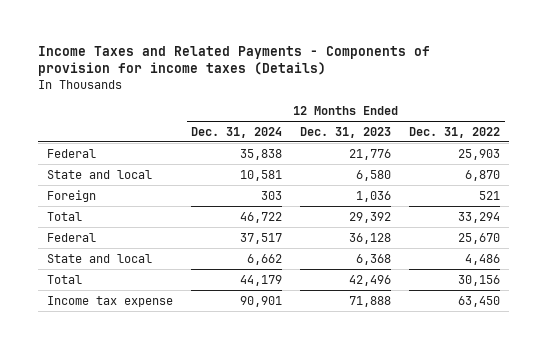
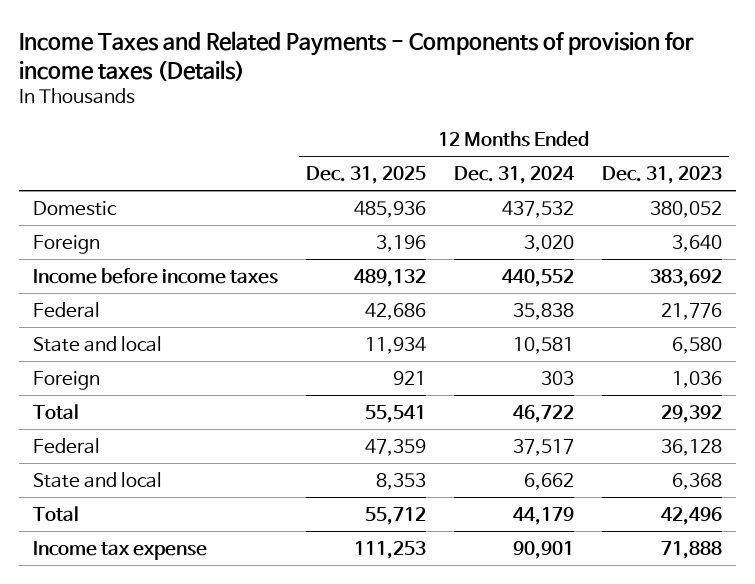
[409,126,501,138] Dec. 31, 2022 -> none
none -> [306,166,427,185] Dec. 31, 2025
none -> [33,200,118,216] Domestic
none -> [33,234,101,254] Foreign
none -> [33,267,279,284] Income before income taxes

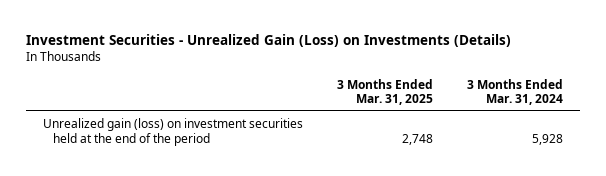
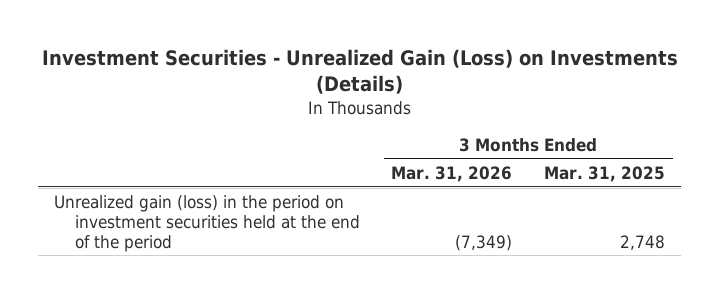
[466,78,563,106] 3 Months Ended Mar. 31, 2024 -> none
none -> [391,165,513,182] Mar. 31, 2026
[43,117,304,146] Unrealized gain (loss) on investment securities held at the end of the period -> [54,195,360,252] Unrealized gain (loss) in the period on investment securities held at the end of the period

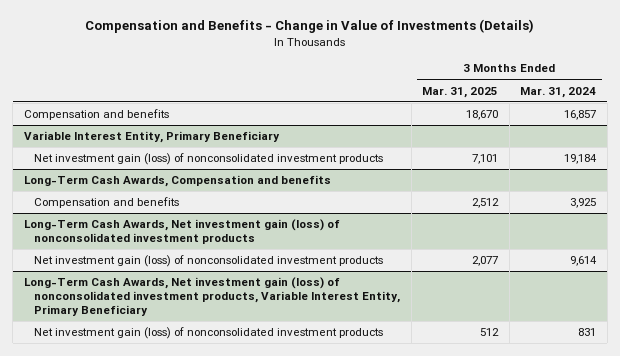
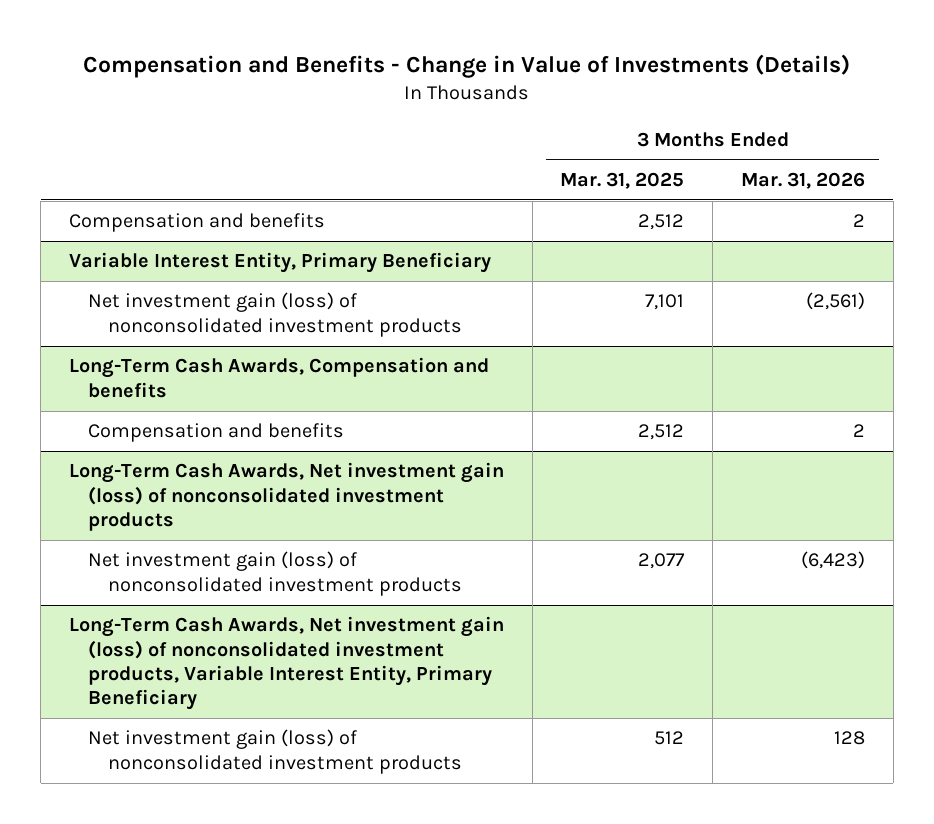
[520,86,597,98] Mar. 31, 2024 -> none
none -> [741,171,866,189] Mar. 31, 2026
[466,110,499,121] 18,670 -> [638,214,685,231] 2,512

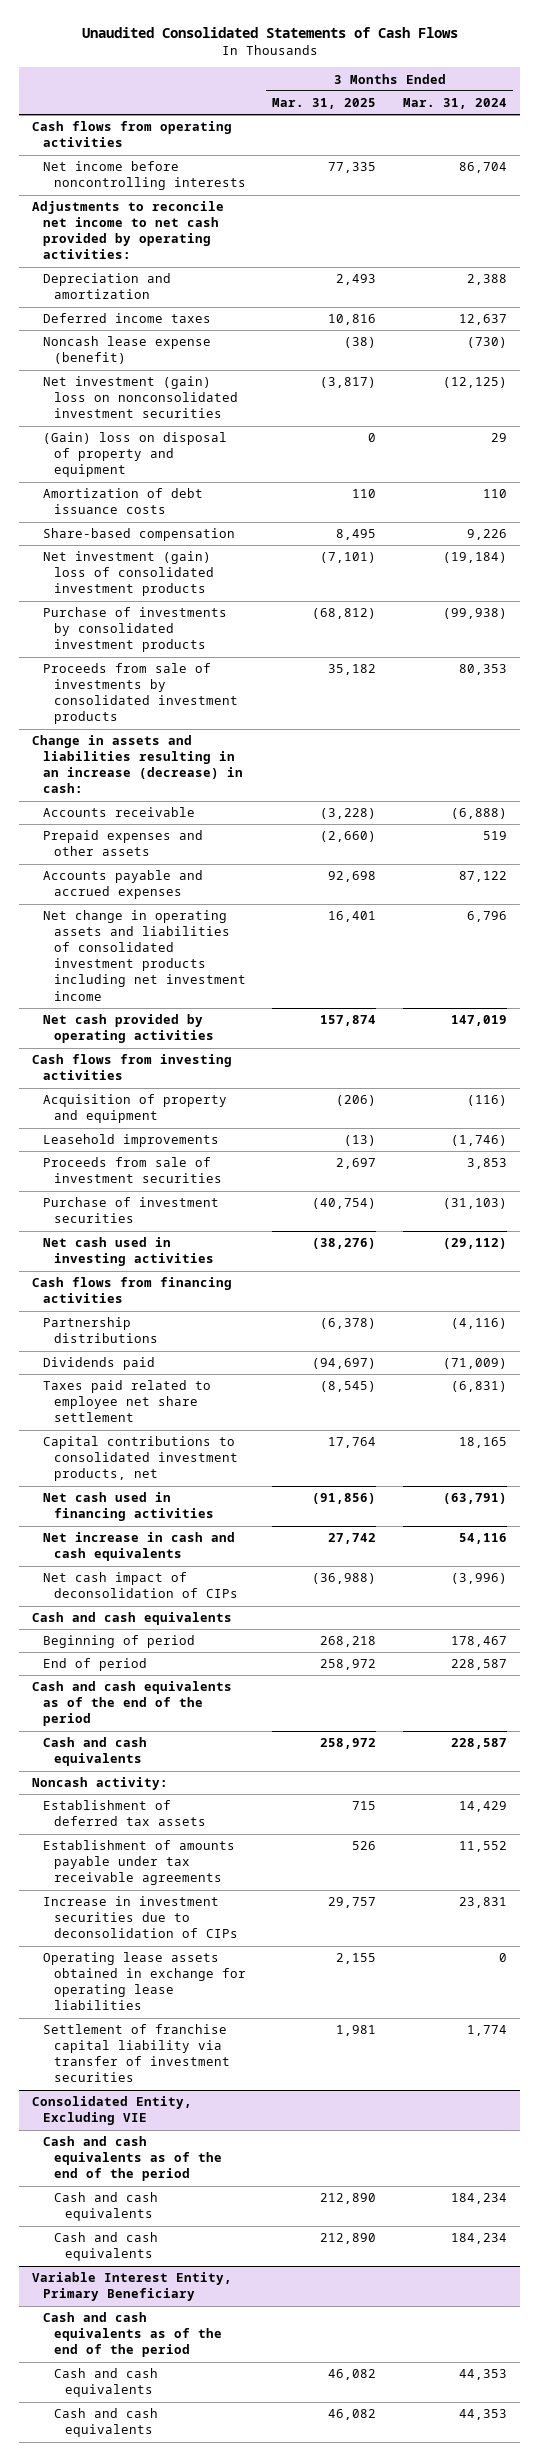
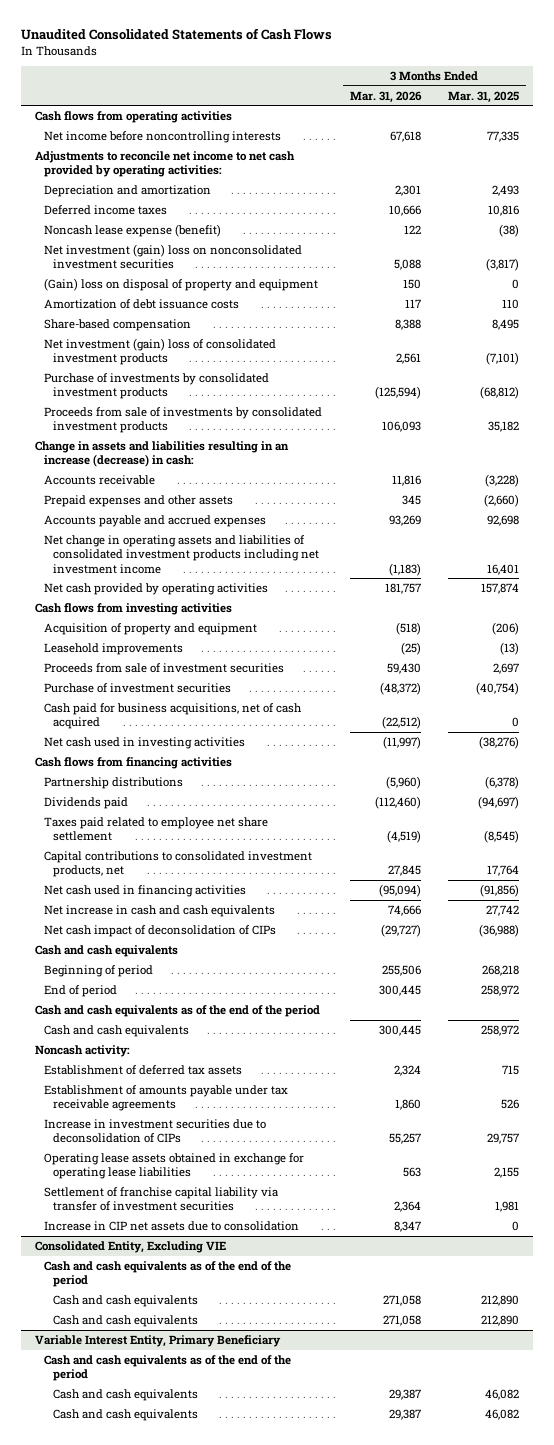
[402,98,507,110] Mar. 31, 2024 -> none
none -> [349,90,422,103] Mar. 31, 2026
none -> [44,702,303,730] Cash paid for business acquisitions, net of cash acquired
none -> [44,1220,300,1231] Increase in CIP net assets due to consolidation

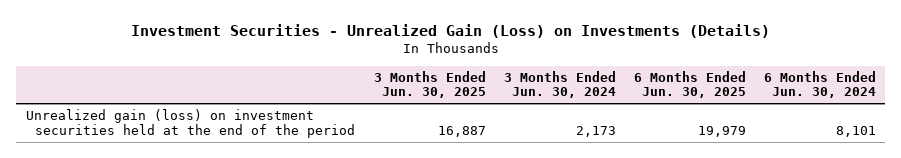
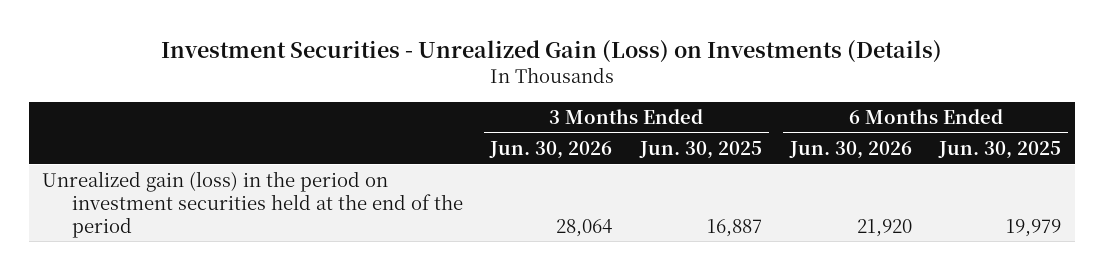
[503,70,616,99] 3 Months Ended Jun. 30, 2024 -> none
[763,70,876,99] 6 Months Ended Jun. 30, 2024 -> none
none -> [489,141,613,160] Jun. 30, 2026
none -> [788,141,912,160] Jun. 30, 2026
[25,109,356,138] Unrealized gain (loss) on investment securities held at the end of the period -> [42,171,463,238] Unrealized gain (loss) in the period on investment securities held at the end of the period

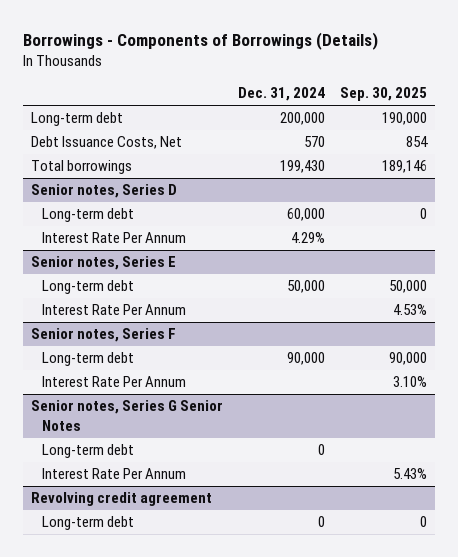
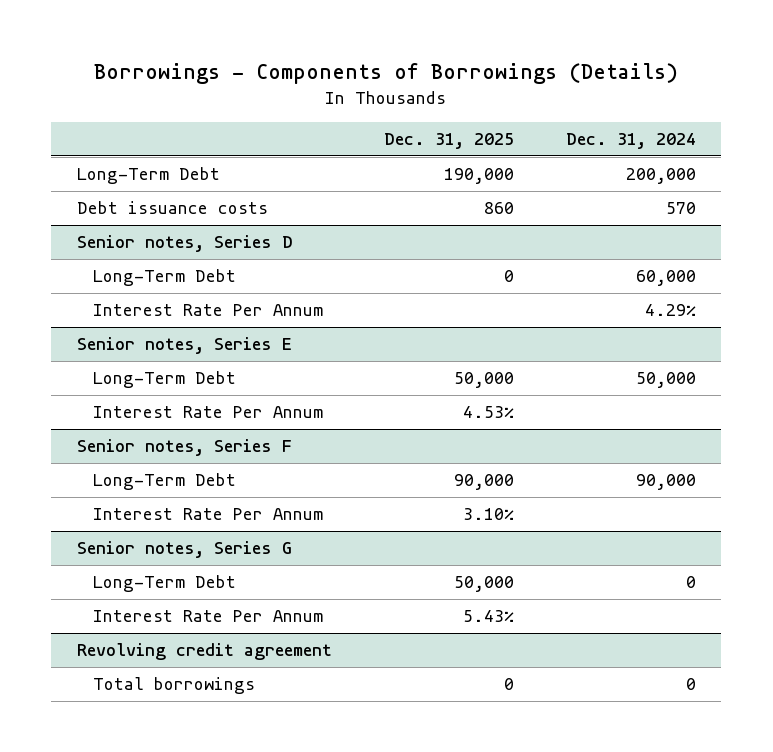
[340,87,428,102] Sep. 30, 2025 -> none
none -> [383,133,514,150] Dec. 31, 2025
[30,160,132,175] Total borrowings -> none
[30,112,123,127] Long-term debt -> [77,167,221,185] Long-Term Debt
[30,136,182,150] Debt Issuance Costs, Net -> [77,201,269,215] Debt issuance costs
[42,208,135,223] Long-term debt -> [93,269,237,287] Long-Term Debt
[42,280,135,295] Long-term debt -> [93,371,237,389] Long-Term Debt
[42,352,135,367] Long-term debt -> [93,473,237,491] Long-Term Debt
[30,400,223,431] Senior notes, Series G Senior Notes -> [77,541,293,559] Senior notes, Series G
[42,444,135,459] Long-term debt -> [93,575,237,593] Long-Term Debt
[42,516,135,531] Long-term debt -> none
none -> [93,677,256,695] Total borrowings

